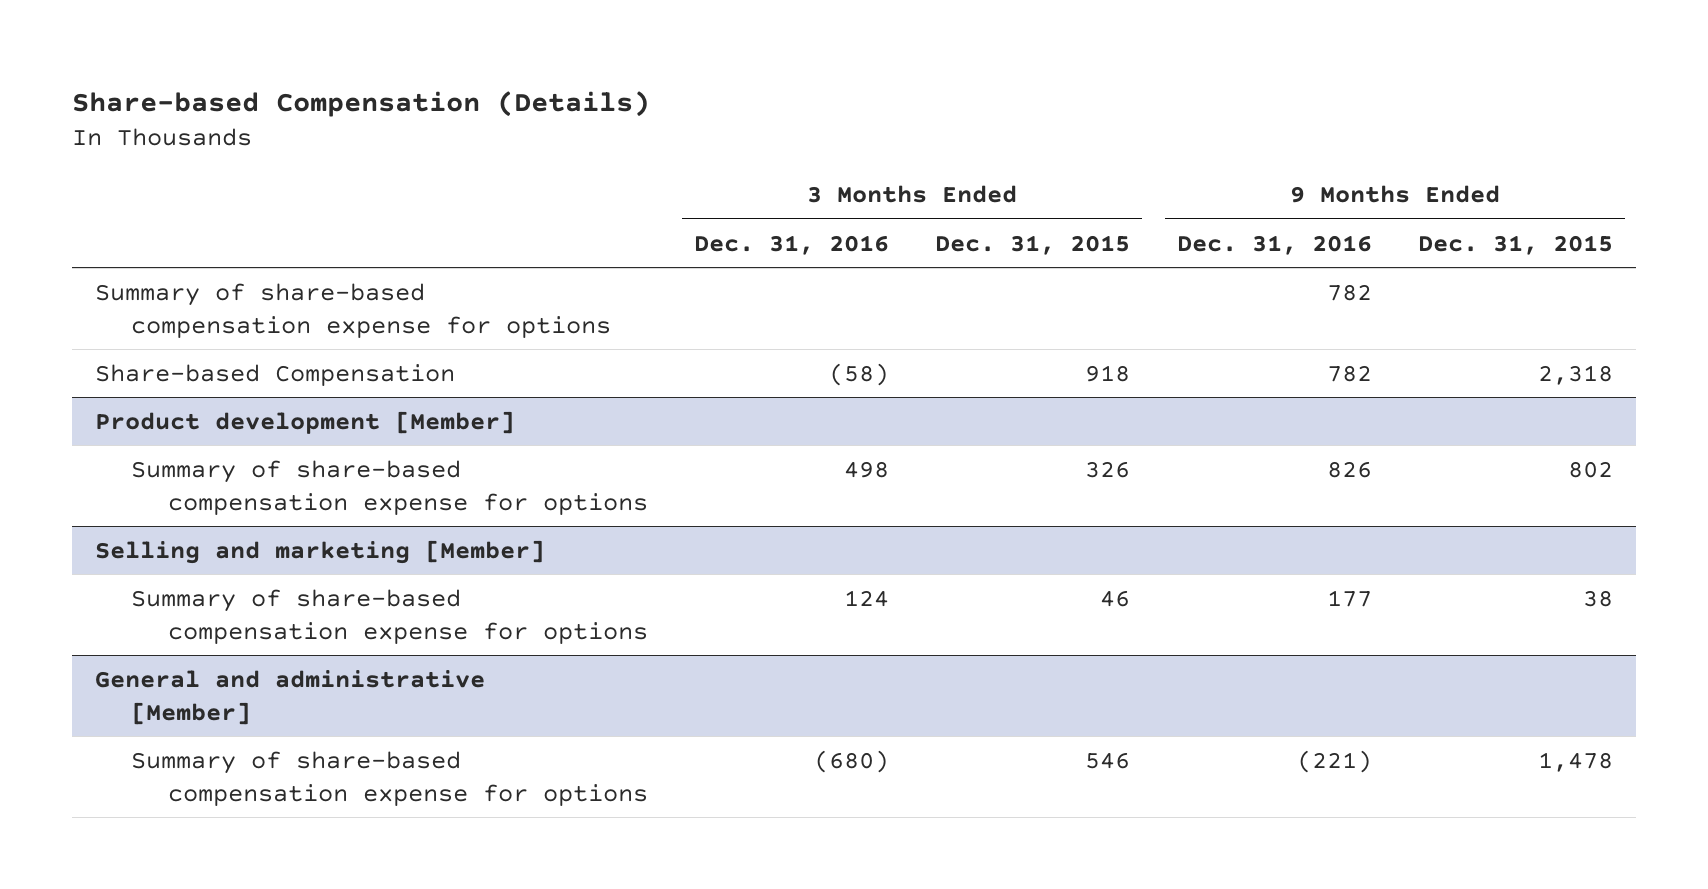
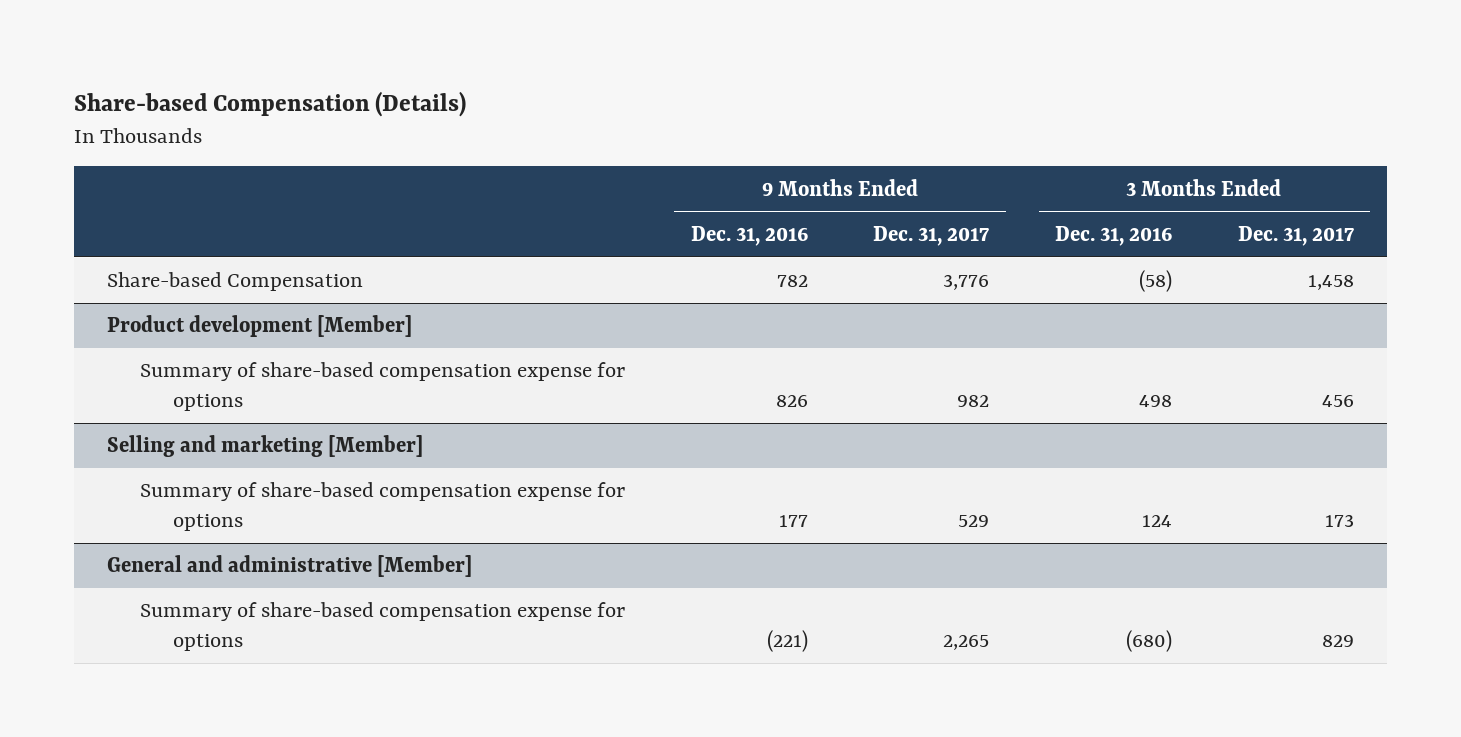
[935,234,1131,255] Dec. 31, 2015 -> none
[1418,234,1614,255] Dec. 31, 2015 -> none
none -> [873,226,990,247] Dec. 31, 2017
none -> [1237,226,1354,247] Dec. 31, 2017
[94,282,612,338] Summary of share-based compensation expense for options -> none

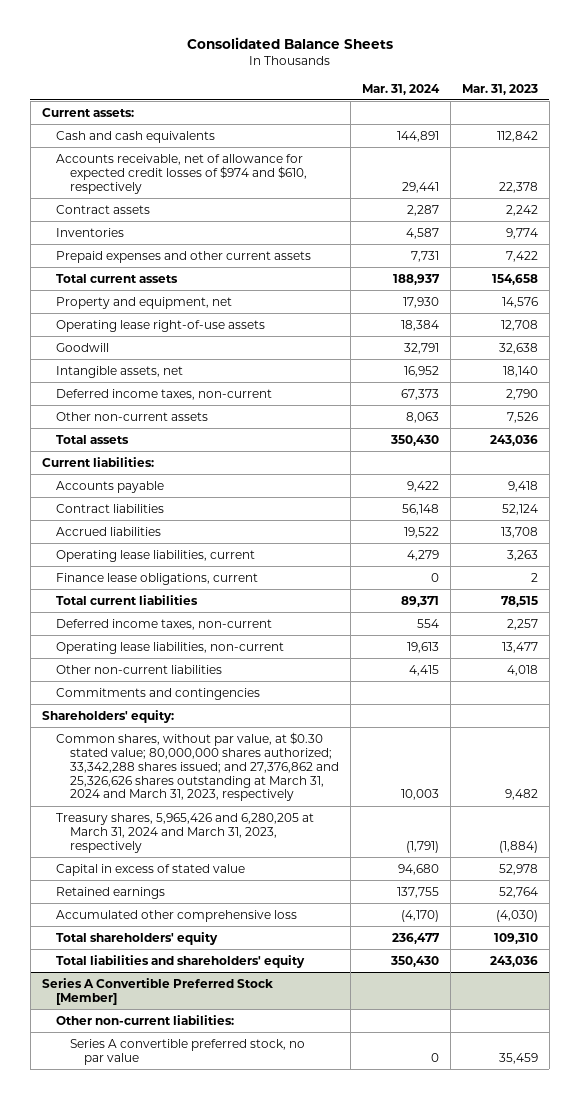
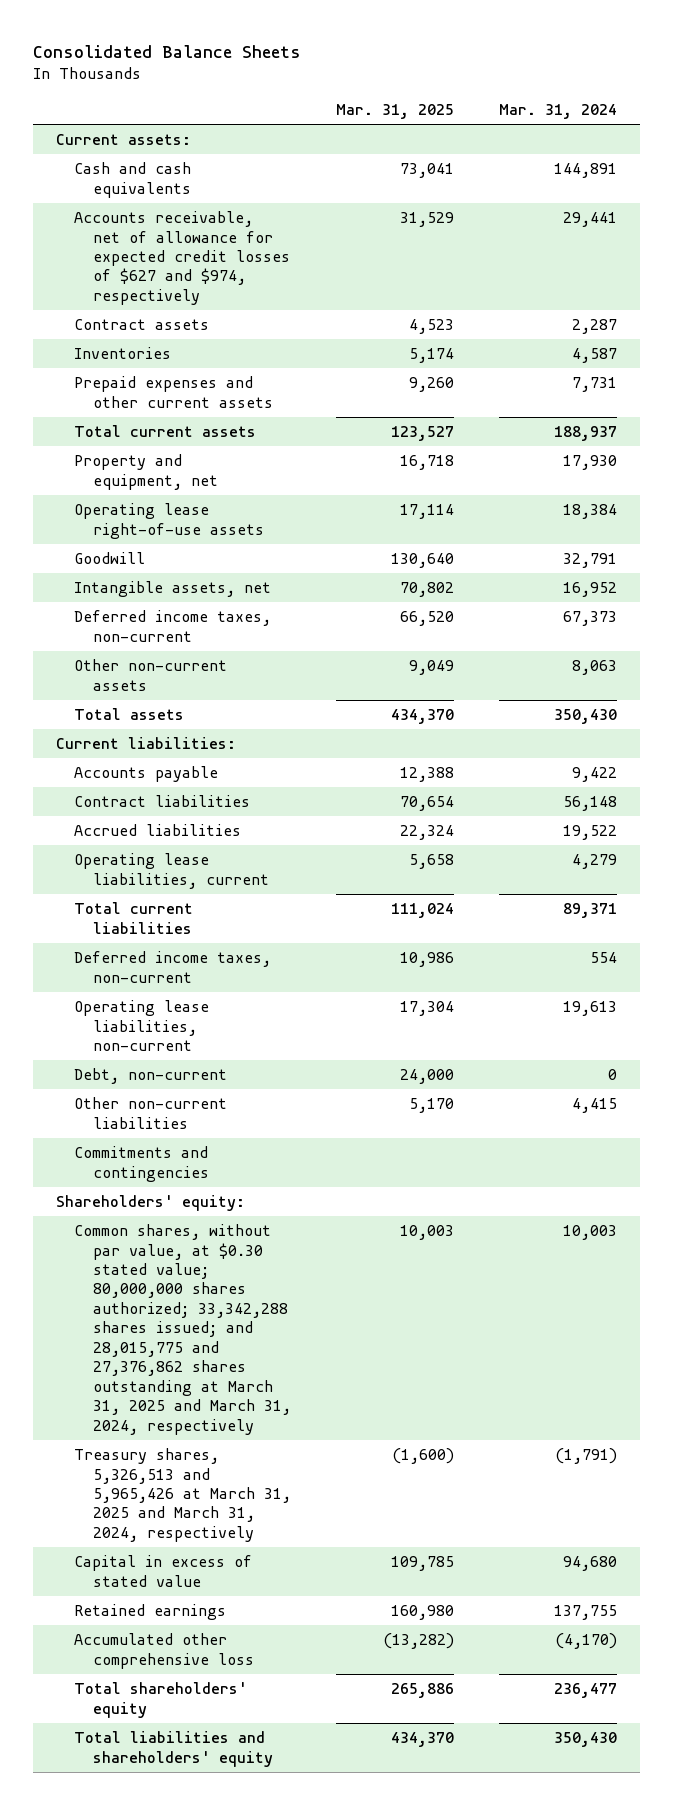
[461,83,538,95] Mar. 31, 2023 -> none
none -> [336,104,455,120] Mar. 31, 2025
[55,153,307,194] Accounts receivable, net of allowance for expected credit losses of $974 and $610, respectively -> [74,211,290,305] Accounts receivable, net of allowance for expected credit losses of $627 and $974, respectively
[55,572,258,585] Finance lease obligations, current -> none
none -> [74,1068,228,1085] Debt, non-current
[55,731,339,802] Common shares, without par value, at $0.30 stated value; 80,000,000 shares authorized; 33,342,288 shares issued; and 27,376,862 and 25,326,626 shares outstanding at March 31, 2024 and March 31, 2023, respectively -> [74,1224,291,1435] Common shares, without par value, at $0.30 stated value; 80,000,000 shares authorized; 33,342,288 shares issued; and 28,015,775 and 27,376,862 shares outstanding at March 31, 2025 and March 31, 2024, respectively
[55,812,314,853] Treasury shares, 5,965,426 and 6,280,205 at March 31, 2024 and March 31, 2023, respectively -> [74,1448,291,1542] Treasury shares, 5,326,513 and 5,965,426 at March 31, 2025 and March 31, 2024, respectively
[42,977,274,1005] Series A Convertible Preferred Stock [Member] -> none
[55,1014,234,1025] Other non-current liabilities: -> none
[69,1038,305,1065] Series A convertible preferred stock, no par value -> none

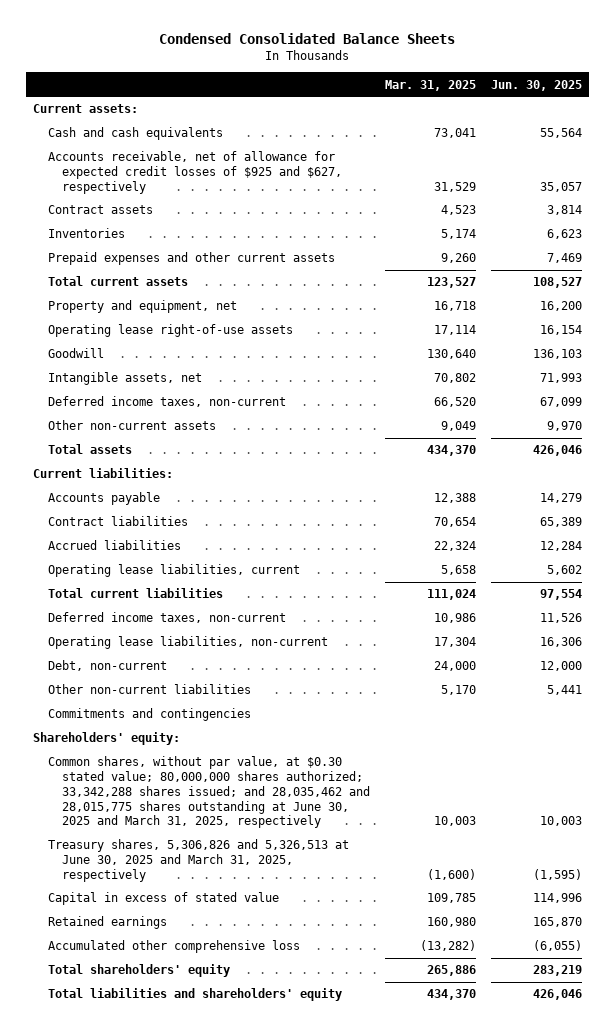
[33,44,302,58] Consolidated Balance Sheets -> [159,33,456,45] Condensed Consolidated Balance Sheets
[499,104,618,120] Mar. 31, 2024 -> none
none -> [491,79,583,91] Jun. 30, 2025
[74,211,290,305] Accounts receivable, net of allowance for expected credit losses of $627 and $974, respectively -> [47,151,343,194] Accounts receivable, net of allowance for expected credit losses of $925 and $627, respectively
[74,1224,291,1435] Common shares, without par value, at $0.30 stated value; 80,000,000 shares authorized; 33,342,288 shares issued; and 28,015,775 and 27,376,862 shares outstanding at March 31, 2025 and March 31, 2024, respectively -> [47,756,371,829] Common shares, without par value, at $0.30 stated value; 80,000,000 shares authorized; 33,342,288 shares issued; and 28,035,462 and 28,015,775 shares outstanding at June 30, 2025 and March 31, 2025, respectively
[74,1448,291,1542] Treasury shares, 5,326,513 and 5,965,426 at March 31, 2025 and March 31, 2024, respectively -> [47,839,349,882] Treasury shares, 5,306,826 and 5,326,513 at June 30, 2025 and March 31, 2025, respectively

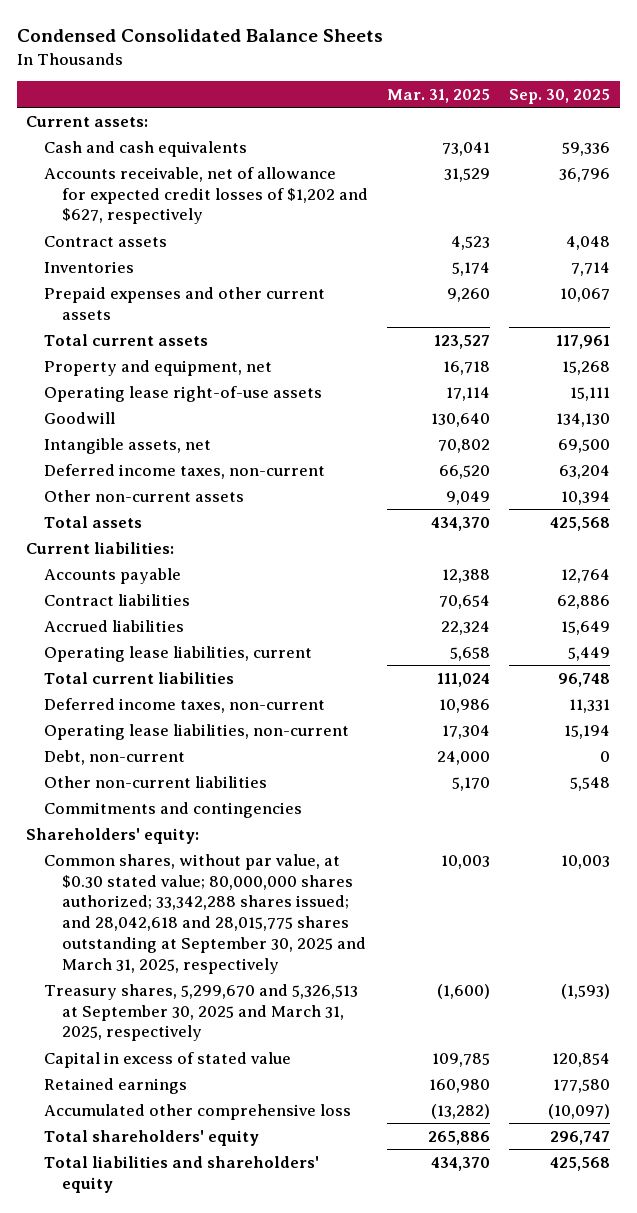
[491,79,583,91] Jun. 30, 2025 -> none
none -> [509,88,611,104] Sep. 30, 2025
[47,151,343,194] Accounts receivable, net of allowance for expected credit losses of $925 and $627, respectively -> [44,166,369,225] Accounts receivable, net of allowance for expected credit losses of $1,202 and $627, respectively
[47,756,371,829] Common shares, without par value, at $0.30 stated value; 80,000,000 shares authorized; 33,342,288 shares issued; and 28,035,462 and 28,015,775 shares outstanding at June 30, 2025 and March 31, 2025, respectively -> [44,853,367,975] Common shares, without par value, at $0.30 stated value; 80,000,000 shares authorized; 33,342,288 shares issued; and 28,042,618 and 28,015,775 shares outstanding at September 30, 2025 and March 31, 2025, respectively
[47,839,349,882] Treasury shares, 5,306,826 and 5,326,513 at June 30, 2025 and March 31, 2025, respectively -> [44,983,359,1042] Treasury shares, 5,299,670 and 5,326,513 at September 30, 2025 and March 31, 2025, respectively

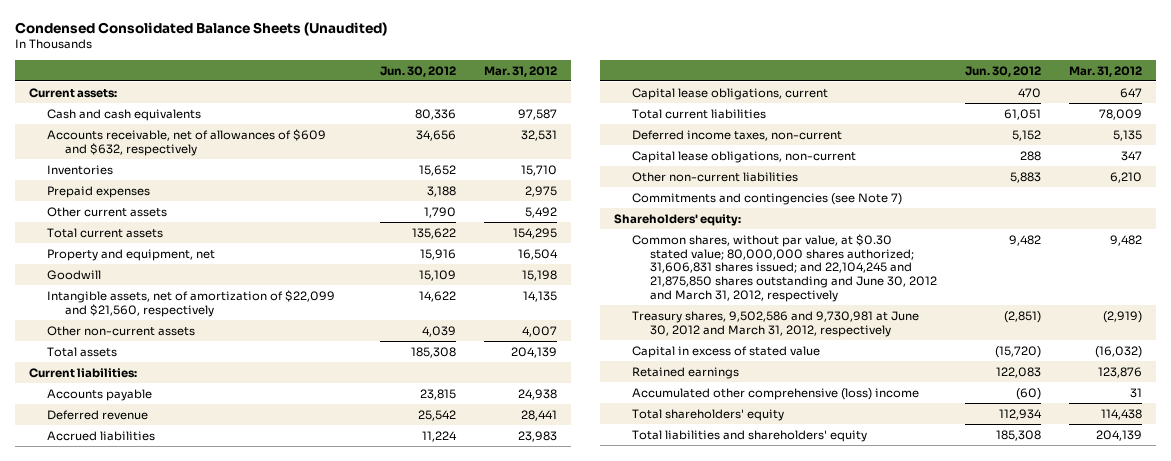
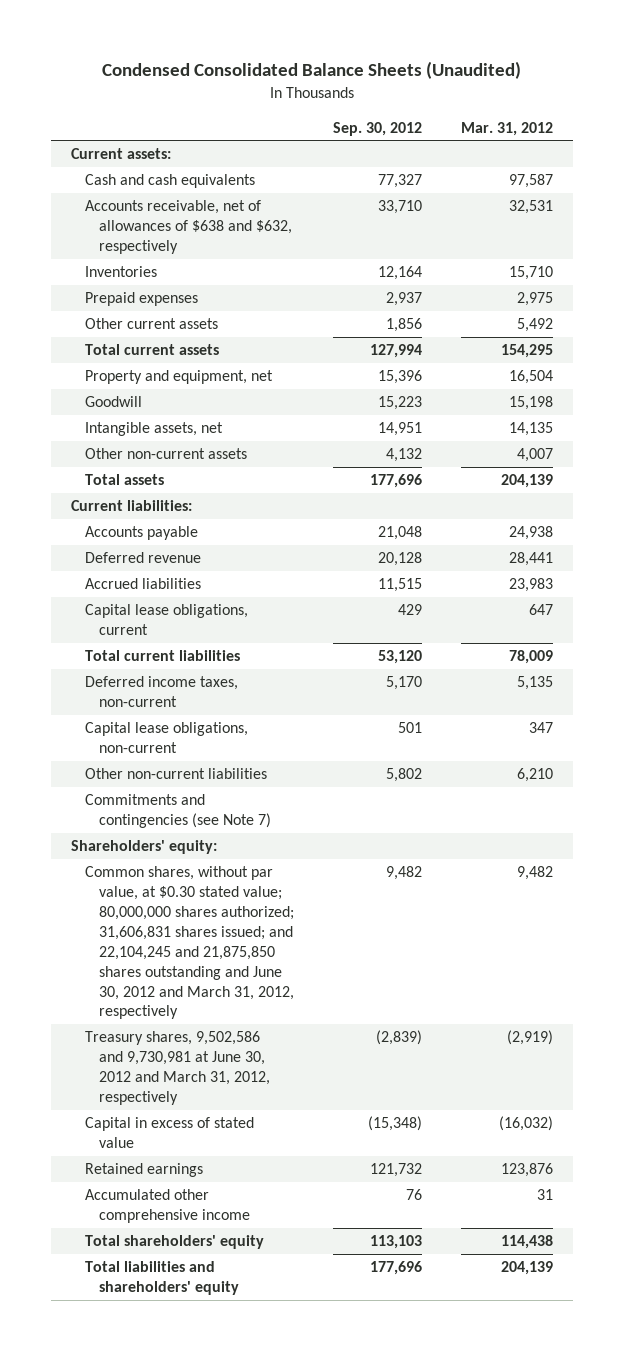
[380,65,457,77] Jun. 30, 2012 -> none
none -> [333,121,423,136] Sep. 30, 2012
[46,128,326,156] Accounts receivable, net of allowances of $609 and $632, respectively -> [84,200,293,254] Accounts receivable, net of allowances of $638 and $632, respectively
[46,289,335,317] Intangible assets, net of amortization of $22,099 and $21,560, respectively -> [84,422,223,437] Intangible assets, net
[631,387,919,400] Accumulated other comprehensive (loss) income -> [84,1189,251,1224] Accumulated other comprehensive income

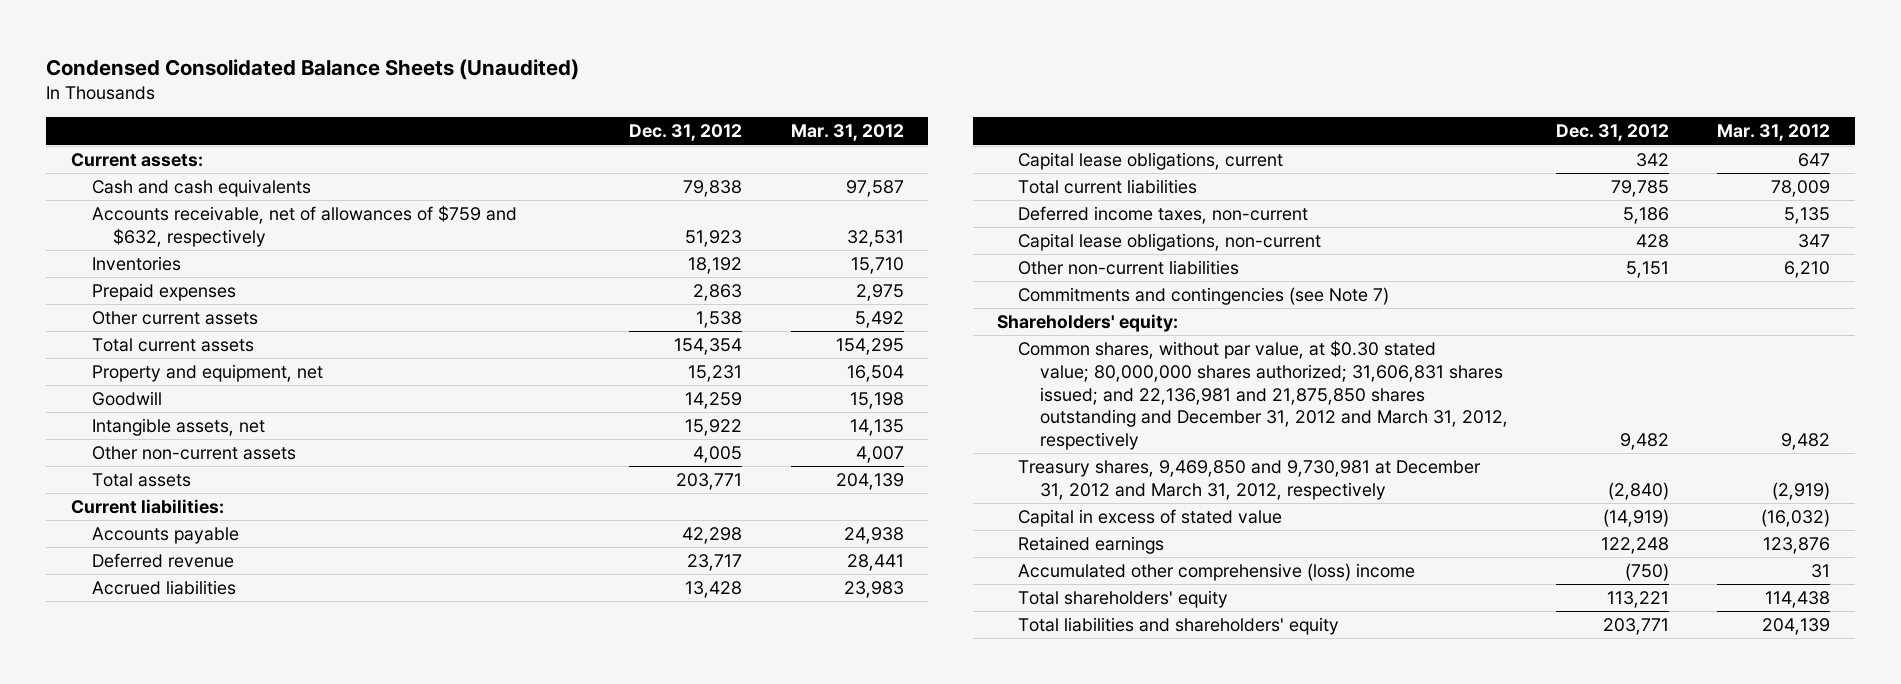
[333,121,423,136] Sep. 30, 2012 -> none
none -> [629,124,743,142] Dec. 31, 2012
[84,200,293,254] Accounts receivable, net of allowances of $638 and $632, respectively -> [91,205,517,247] Accounts receivable, net of allowances of $759 and $632, respectively
[84,866,295,1020] Common shares, without par value, at $0.30 stated value; 80,000,000 shares authorized; 31,606,831 shares issued; and 22,104,245 and 21,875,850 shares outstanding and June 30, 2012 and March 31, 2012, respectively -> [1018,340,1508,451] Common shares, without par value, at $0.30 stated value; 80,000,000 shares authorized; 31,606,831 shares issued; and 22,136,981 and 21,875,850 shares outstanding and December 31, 2012 and March 31, 2012, respectively
[84,1031,271,1105] Treasury shares, 9,502,586 and 9,730,981 at June 30, 2012 and March 31, 2012, respectively -> [1018,460,1482,500] Treasury shares, 9,469,850 and 9,730,981 at December 31, 2012 and March 31, 2012, respectively
[84,1189,251,1224] Accumulated other comprehensive income -> [1018,563,1416,582] Accumulated other comprehensive (loss) income

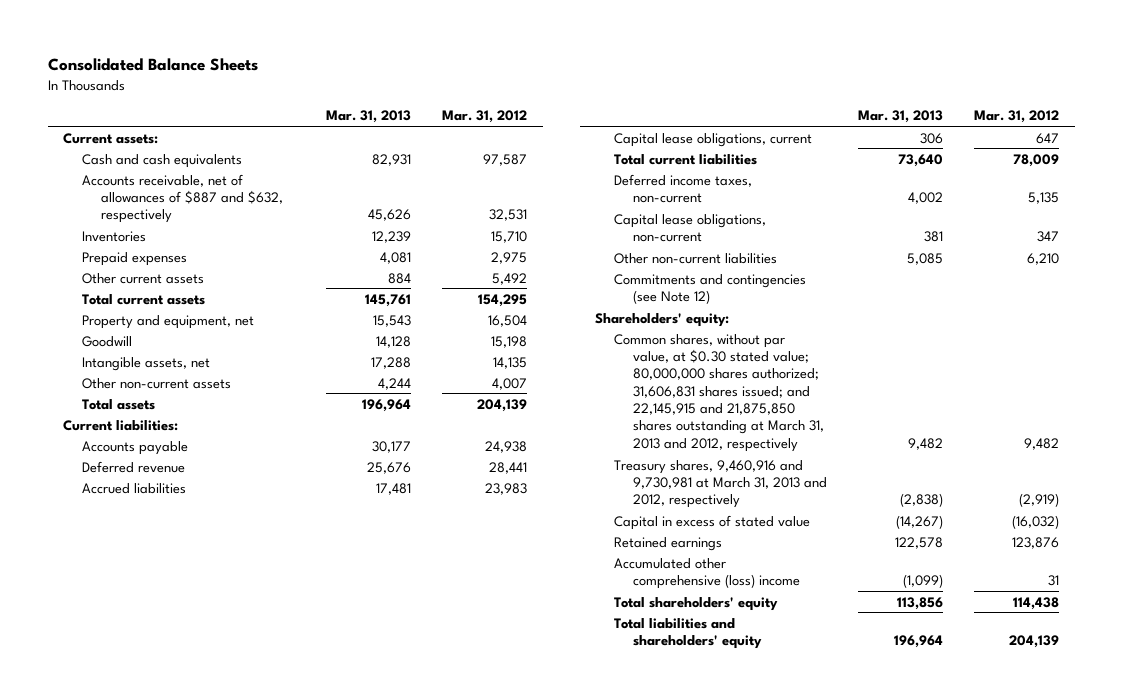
[46,58,580,80] Condensed Consolidated Balance Sheets (Unaudited) -> [47,58,258,72] Consolidated Balance Sheets
[629,124,743,142] Dec. 31, 2012 -> none
none -> [326,110,412,124] Mar. 31, 2013
[91,205,517,247] Accounts receivable, net of allowances of $759 and $632, respectively -> [81,173,283,224] Accounts receivable, net of allowances of $887 and $632, respectively
[1018,287,1390,306] Commitments and contingencies (see Note 7) -> [614,273,807,304] Commitments and contingencies (see Note 12)
[1018,340,1508,451] Common shares, without par value, at $0.30 stated value; 80,000,000 shares authorized; 31,606,831 shares issued; and 22,136,981 and 21,875,850 shares outstanding and December 31, 2012 and March 31, 2012, respectively -> [614,333,824,452] Common shares, without par value, at $0.30 stated value; 80,000,000 shares authorized; 31,606,831 shares issued; and 22,145,915 and 21,875,850 shares outstanding at March 31, 2013 and 2012, respectively
[1018,460,1482,500] Treasury shares, 9,469,850 and 9,730,981 at December 31, 2012 and March 31, 2012, respectively -> [614,459,827,509] Treasury shares, 9,460,916 and 9,730,981 at March 31, 2013 and 2012, respectively

